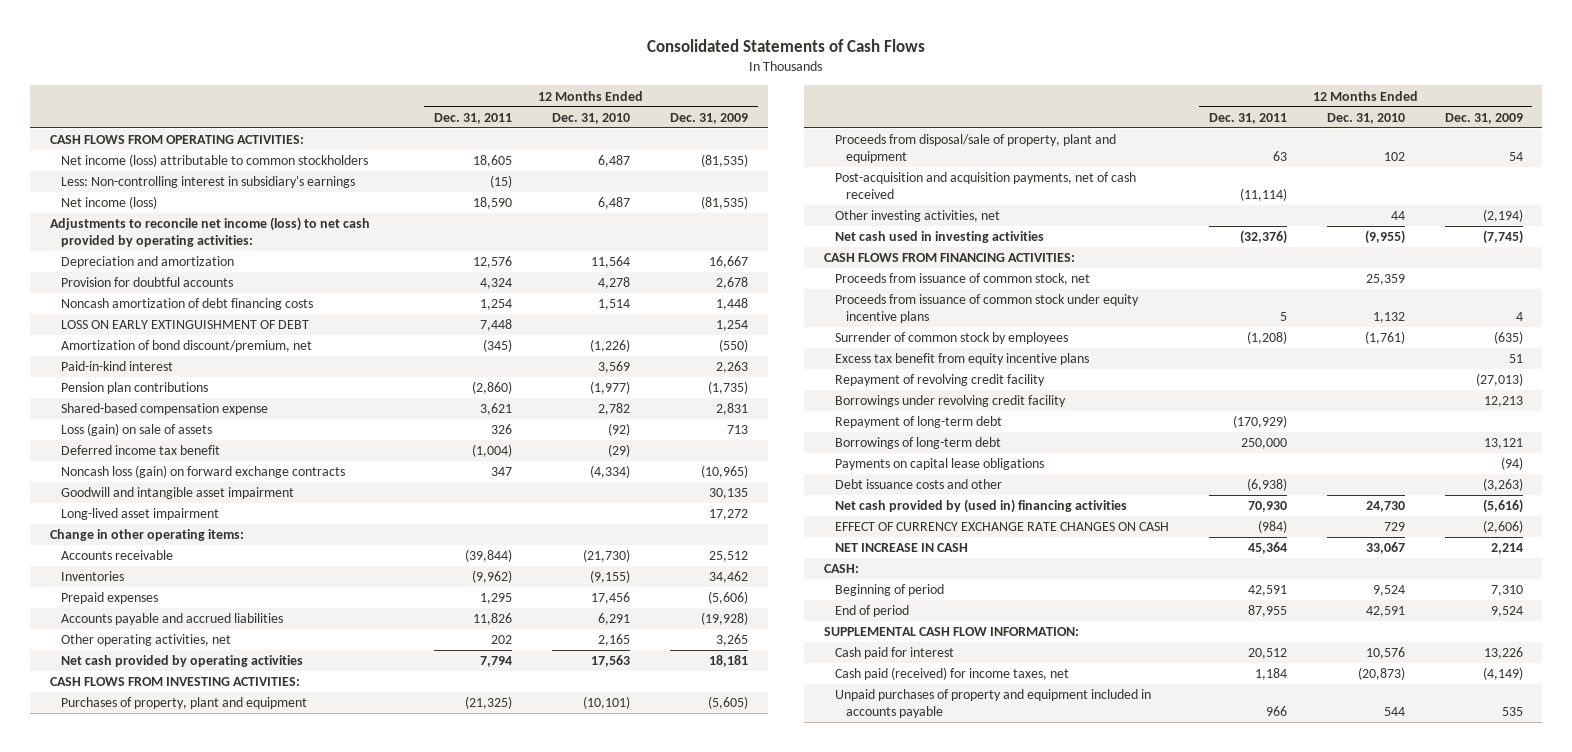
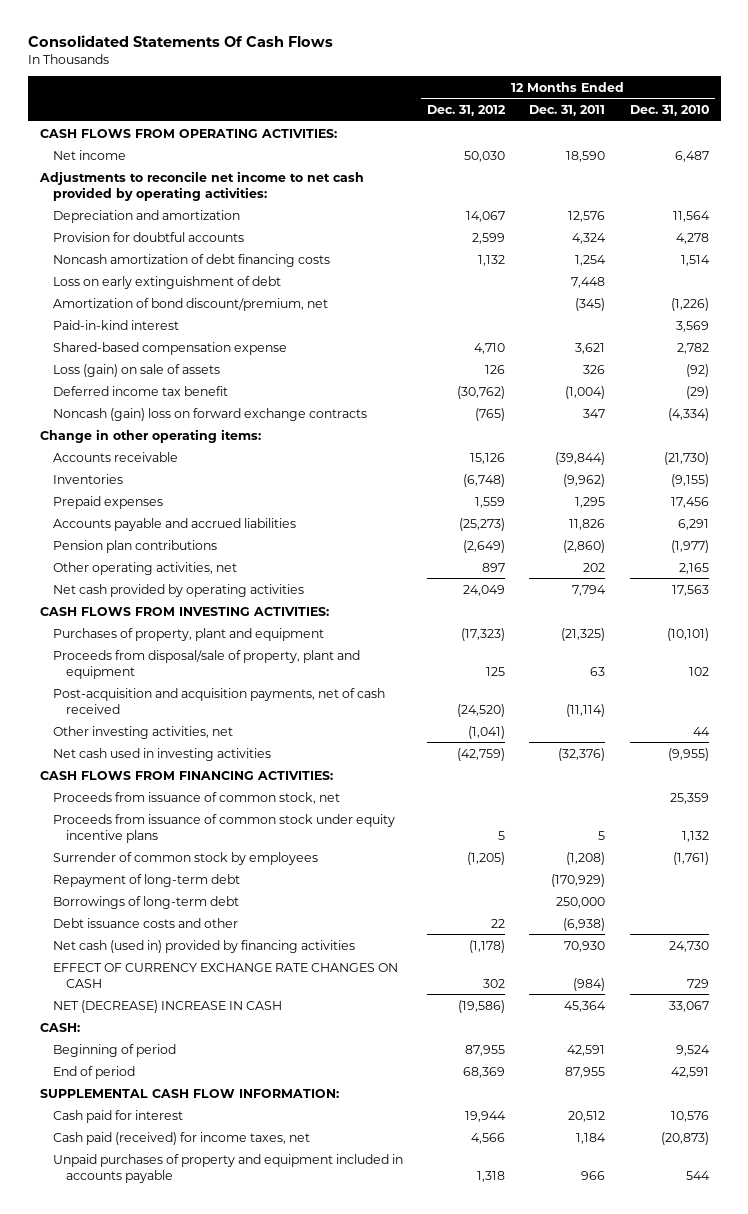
[647,38,926,52] Consolidated Statements of Cash Flows -> [27,34,333,47] Consolidated Statements Of Cash Flows
[670,112,749,124] Dec. 31, 2009 -> none
none -> [427,104,507,116] Dec. 31, 2012
[60,154,368,168] Net income (loss) attributable to common stockholders -> none
[60,176,355,189] Less: Non-controlling interest in subsidiary's earnings -> none
[60,196,157,210] Net income (loss) -> [52,149,126,160] Net income
[49,217,370,247] Adjustments to reconcile net income (loss) to net cash provided by operating activities: -> [38,170,364,201] Adjustments to reconcile net income to net cash provided by operating activities:
[60,320,309,330] LOSS ON EARLY EXTINGUISHMENT OF DEBT -> [52,275,281,289] Loss on early extinguishment of debt
[60,487,294,500] Goodwill and intangible asset impairment -> none
[60,508,219,521] Long-lived asset impairment -> none
[60,465,345,479] Noncash loss (gain) on forward exchange contracts -> [52,407,367,421] Noncash (gain) loss on forward exchange contracts
[60,382,208,395] Pension plan contributions -> [52,539,217,553] Pension plan contributions
[834,353,1089,366] Excess tax benefit from equity incentive plans -> none
[834,374,1045,387] Repayment of revolving credit facility -> none
[834,395,1066,408] Borrowings under revolving credit facility -> none
[834,458,1044,471] Payments on capital lease obligations -> none
[834,499,1127,514] Net cash provided by (used in) financing activities -> [52,939,355,953] Net cash (used in) provided by financing activities
[834,543,968,553] NET INCREASE IN CASH -> [52,999,282,1013] NET (DECREASE) INCREASE IN CASH

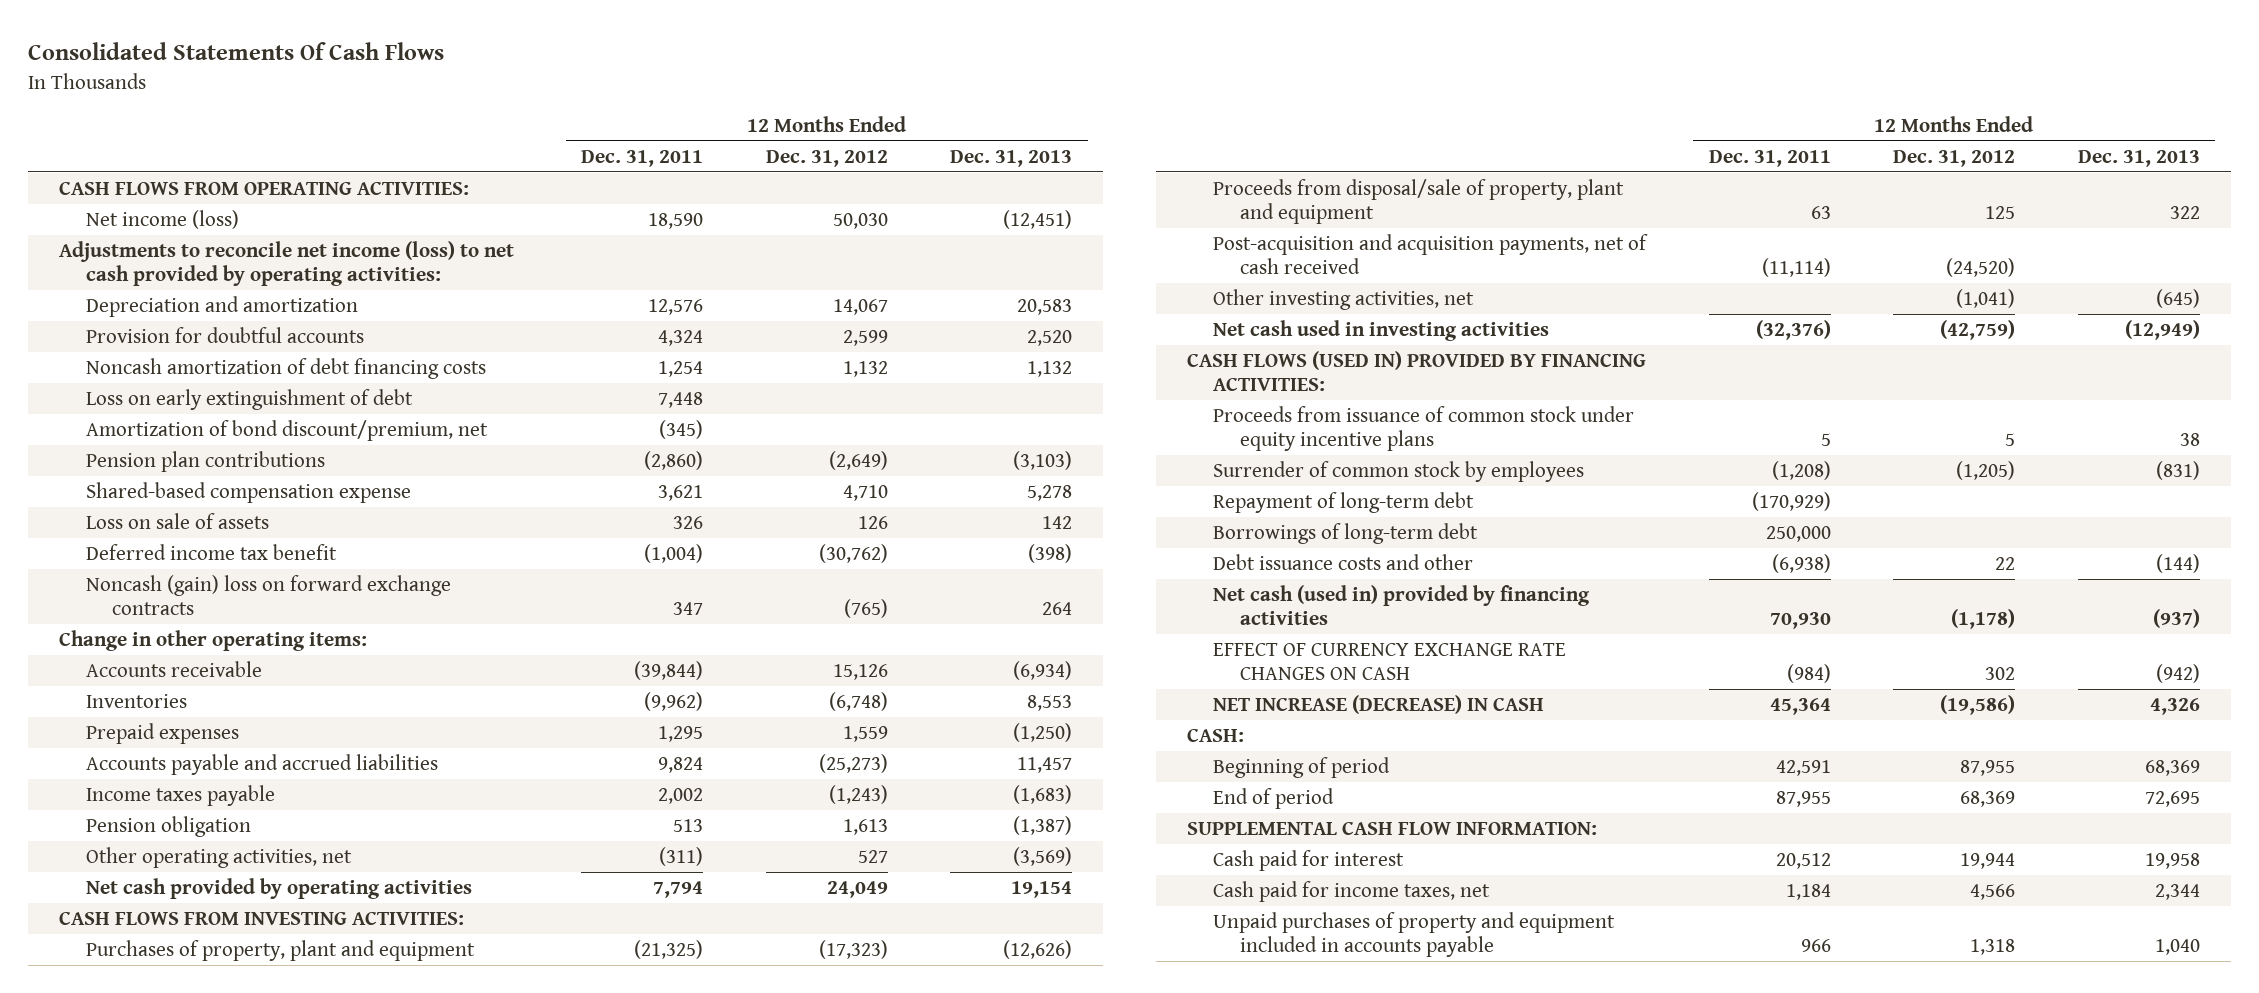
[629,104,709,116] Dec. 31, 2010 -> none
none -> [950,149,1073,167] Dec. 31, 2013
[52,149,126,160] Net income -> [85,210,239,230] Net income (loss)
[38,170,364,201] Adjustments to reconcile net income to net cash provided by operating activities: -> [59,241,515,287] Adjustments to reconcile net income (loss) to net cash provided by operating activities:
[52,319,179,330] Paid-in-kind interest -> none
[52,539,217,553] Pension plan contributions -> [85,451,325,473] Pension plan contributions
[52,363,220,377] Loss (gain) on sale of assets -> [85,513,269,530] Loss on sale of assets
[569,518,606,530] 11,826 -> [658,757,704,774] 9,824
none -> [85,785,275,807] Income taxes payable
none -> [85,816,251,838] Pension obligation
[482,562,506,572] 897 -> [857,850,888,864] 527
[583,562,606,572] 202 -> [659,847,704,867] (311)
[52,791,340,804] Proceeds from issuance of common stock, net -> none
[39,770,333,780] CASH FLOWS FROM FINANCING ACTIVITIES: -> [1186,351,1646,392] CASH FLOWS (USED IN) PROVIDED BY FINANCING ACTIVITIES:
[52,999,282,1013] NET (DECREASE) INCREASE IN CASH -> [1213,695,1545,715] NET INCREASE (DECREASE) IN CASH
[52,1131,310,1145] Cash paid (received) for income taxes, net -> [1213,881,1491,903] Cash paid for income taxes, net

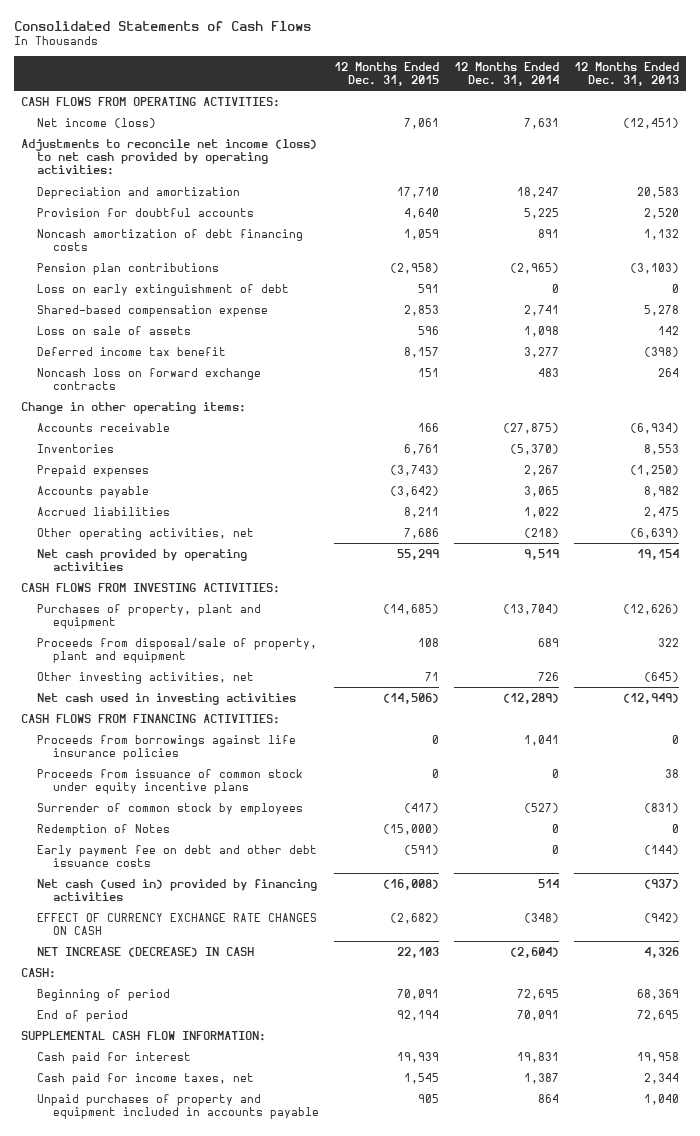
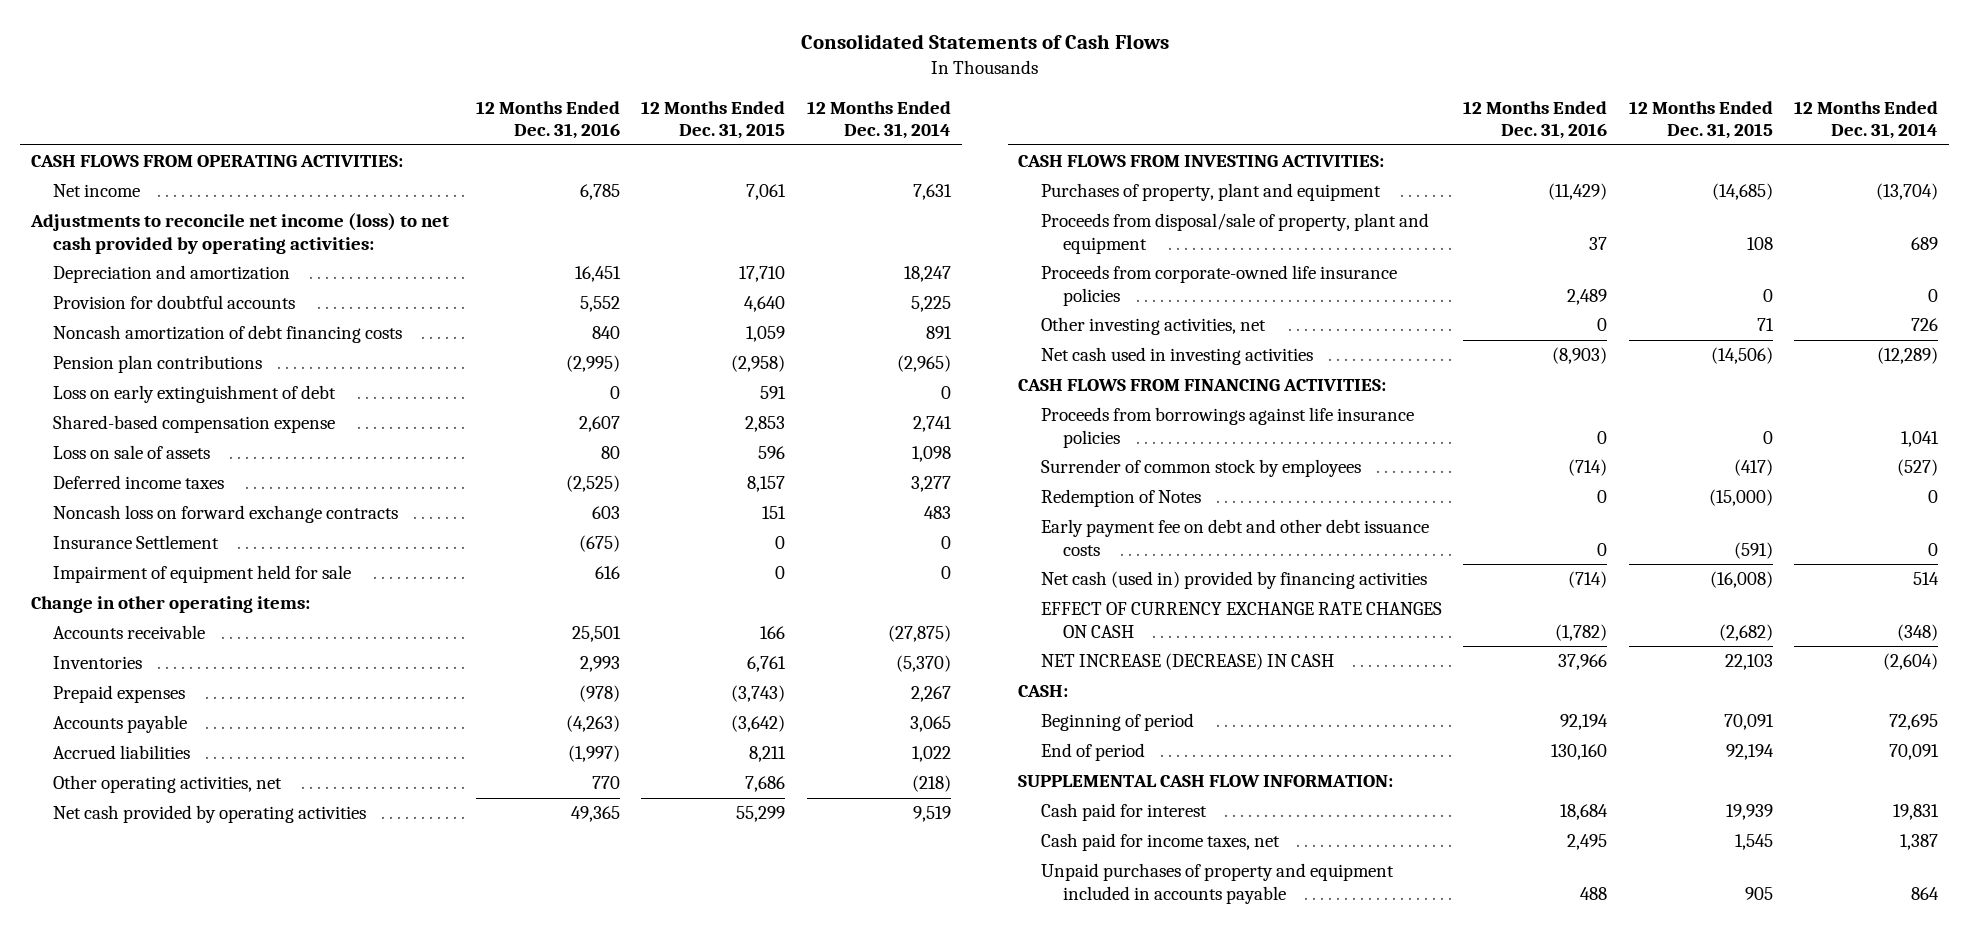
[573,61,679,87] 12 Months Ended Dec. 31, 2013 -> none
none -> [475,100,620,140] 12 Months Ended Dec. 31, 2016
[37,117,157,128] Net income (loss) -> [53,184,141,198] Net income
[37,346,227,356] Deferred income tax benefit -> [53,475,225,490] Deferred income taxes
none -> [53,535,220,550] Insurance Settlement
none -> [53,565,352,584] Impairment of equipment held for sale
none -> [1040,265,1397,306] Proceeds from corporate-owned life insurance policies
[37,768,304,794] Proceeds from issuance of common stock under equity incentive plans -> none

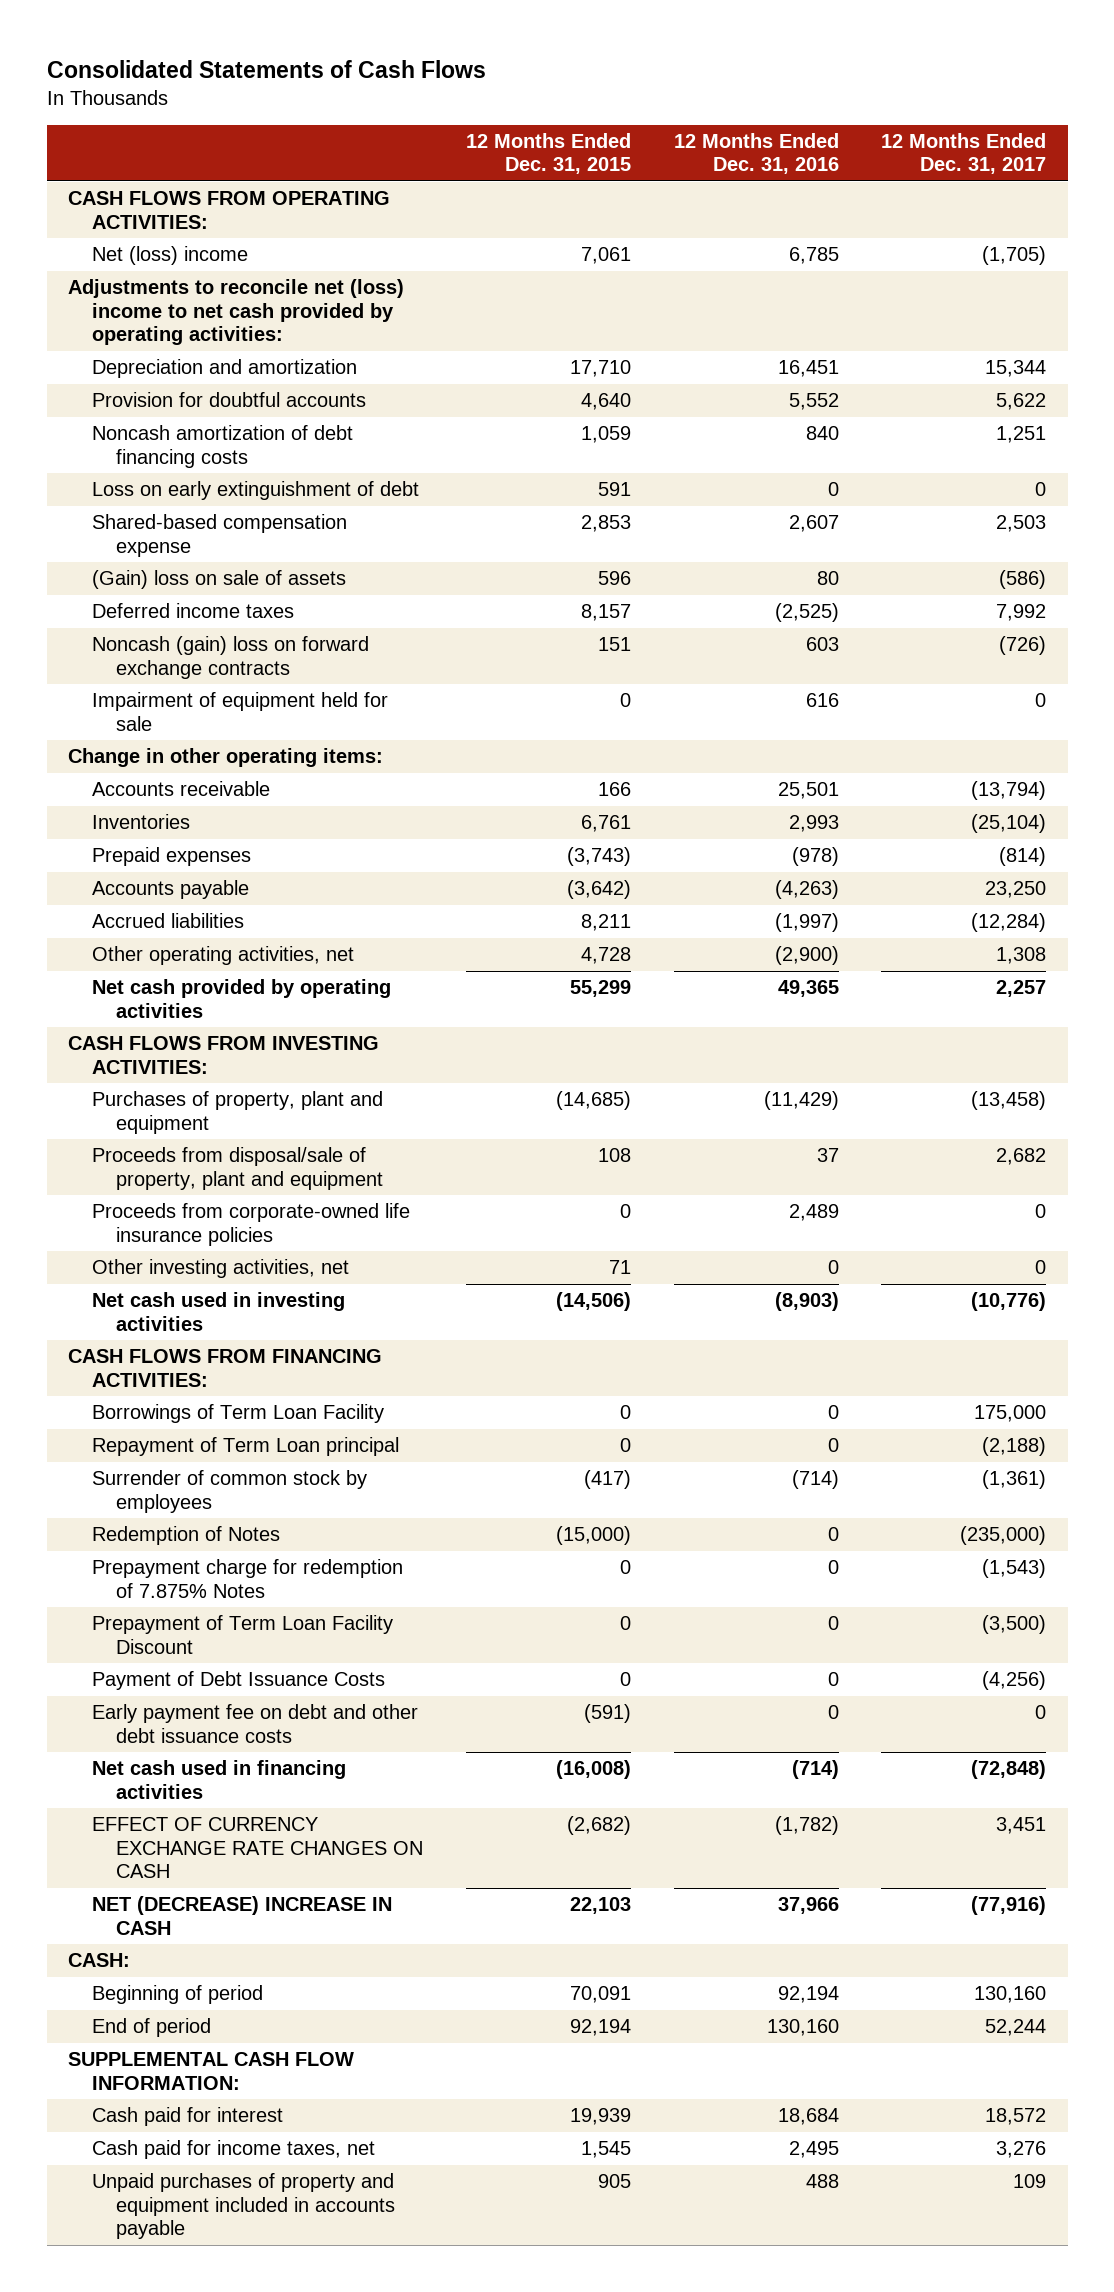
[806,100,951,140] 12 Months Ended Dec. 31, 2014 -> none
none -> [881,132,1047,175] 12 Months Ended Dec. 31, 2017
[53,184,141,198] Net income -> [91,246,248,266] Net (loss) income
[30,213,450,254] Adjustments to reconcile net income (loss) to net cash provided by operating activities: -> [68,279,405,346] Adjustments to reconcile net (loss) income to net cash provided by operating activities:
[53,355,263,374] Pension plan contributions -> none
[53,445,211,460] Loss on sale of assets -> [91,570,346,590] (Gain) loss on sale of assets
[53,535,220,550] Insurance Settlement -> none
[53,505,399,524] Noncash loss on forward exchange contracts -> [91,636,369,679] Noncash (gain) loss on forward exchange contracts
[591,776,620,790] 770 -> [774,946,839,966] (2,900)
[745,776,786,793] 7,686 -> [580,947,631,965] 4,728
[1040,407,1414,448] Proceeds from borrowings against life insurance policies -> none
none -> [91,1404,384,1424] Borrowings of Term Loan Facility
none -> [91,1437,399,1457] Repayment of Term Loan principal
none -> [91,1559,403,1598] Prepayment charge for redemption of 7.875% Notes
none -> [91,1615,393,1654] Prepayment of Term Loan Facility Discount
none -> [91,1671,385,1691] Payment of Debt Issuance Costs
[1040,571,1427,590] Net cash (used in) provided by financing activities -> [91,1760,346,1799] Net cash used in financing activities
[1040,653,1334,671] NET INCREASE (DECREASE) IN CASH -> [91,1896,392,1935] NET (DECREASE) INCREASE IN CASH

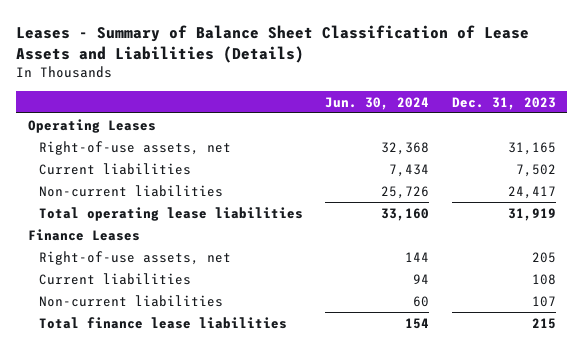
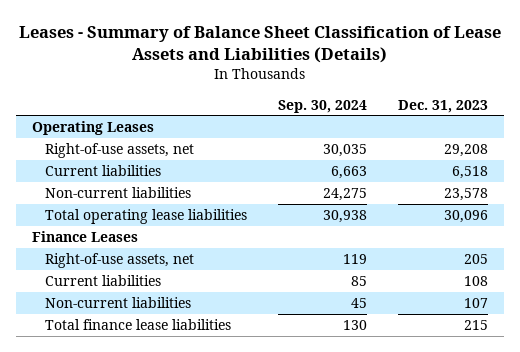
[325,96,430,110] Jun. 30, 2024 -> none
none -> [277,99,367,113] Sep. 30, 2024
[507,141,556,155] 31,165 -> [444,143,489,157] 29,208
[515,163,556,177] 7,502 -> [452,165,489,179] 6,518
[507,185,556,199] 24,417 -> [444,187,489,201] 23,578
[507,207,556,221] 31,919 -> [444,209,489,223] 30,096

